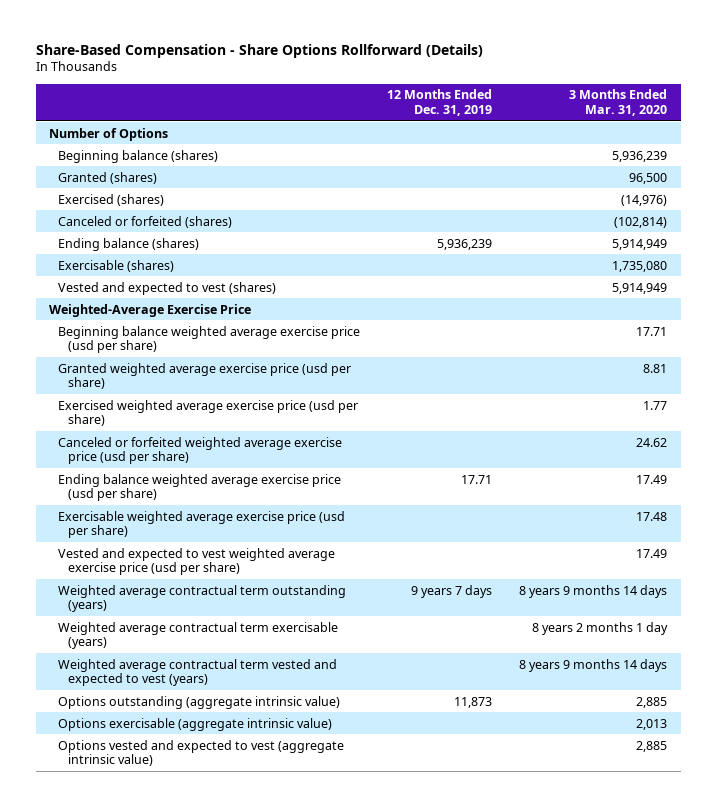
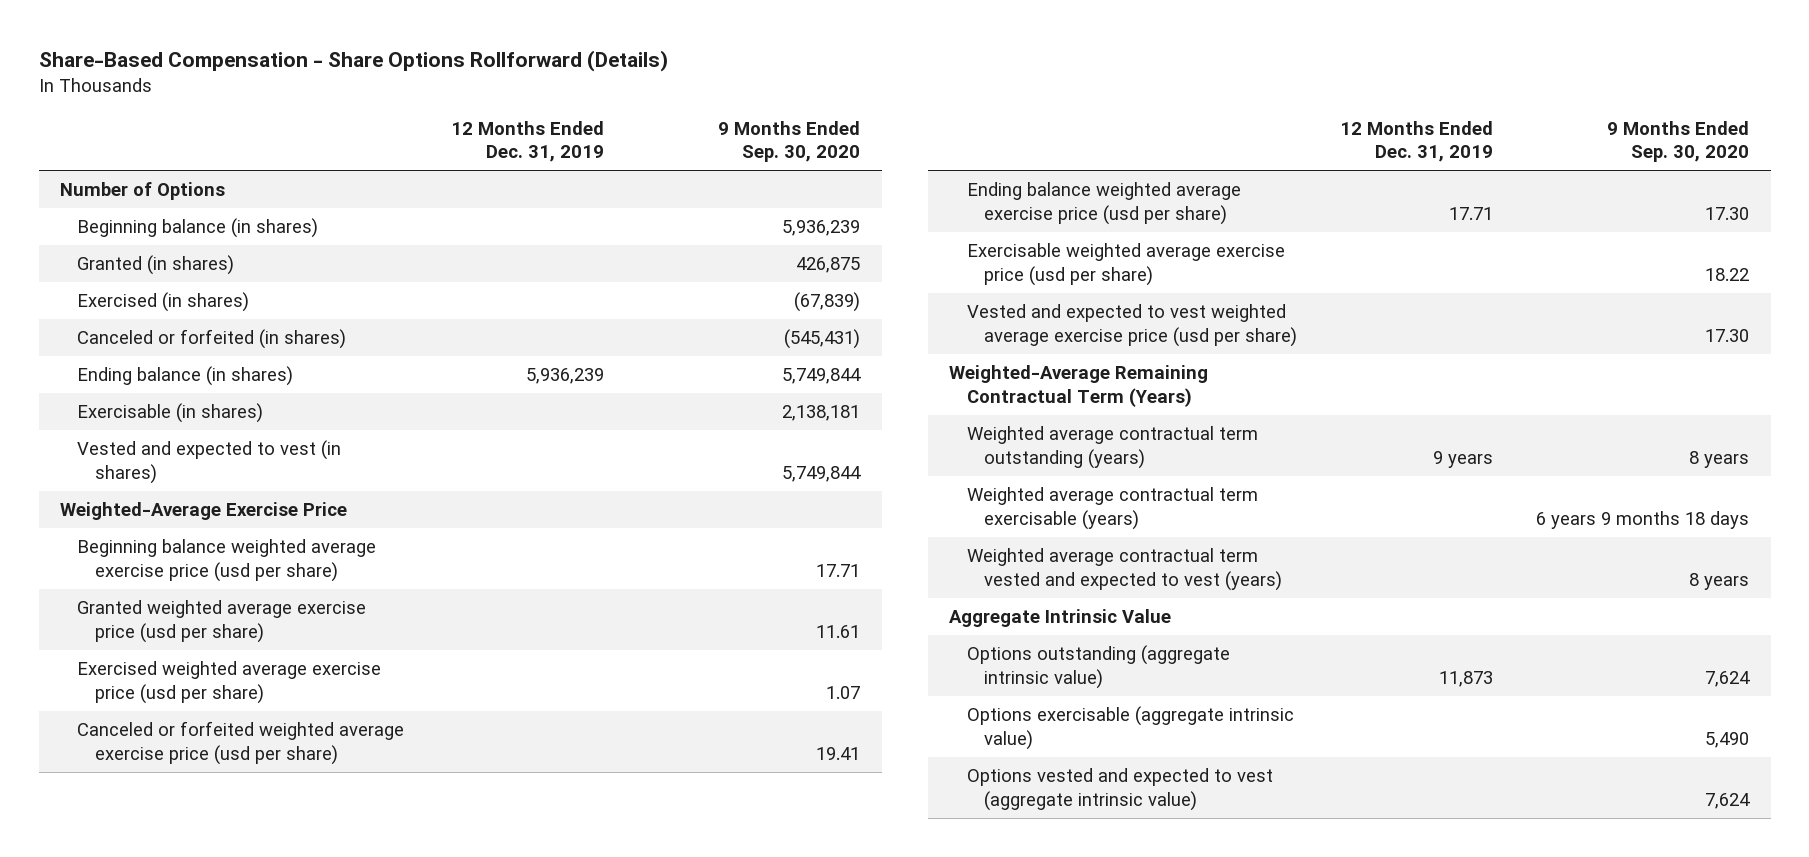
[569,89,668,116] 3 Months Ended Mar. 31, 2020 -> none
none -> [718,120,861,163] 9 Months Ended Sep. 30, 2020
[58,149,219,163] Beginning balance (shares) -> [77,217,319,238] Beginning balance (in shares)
[58,171,158,184] Granted (shares) -> [77,254,235,275] Granted (in shares)
[58,193,165,206] Exercised (shares) -> [77,291,250,312] Exercised (in shares)
[58,215,233,228] Canceled or forfeited (shares) -> [77,328,347,349] Canceled or forfeited (in shares)
[58,237,200,251] Ending balance (shares) -> [77,365,294,386] Ending balance (in shares)
[58,259,175,272] Exercisable (shares) -> [77,402,264,423] Exercisable (in shares)
[58,281,277,295] Vested and expected to vest (shares) -> [77,439,342,484] Vested and expected to vest (in shares)
none -> [949,364,1209,407] Weighted-Average Remaining Contractual Term (Years)
[411,584,493,598] 9 years 7 days -> [1433,450,1494,468] 9 years
none -> [949,608,1172,627] Aggregate Intrinsic Value

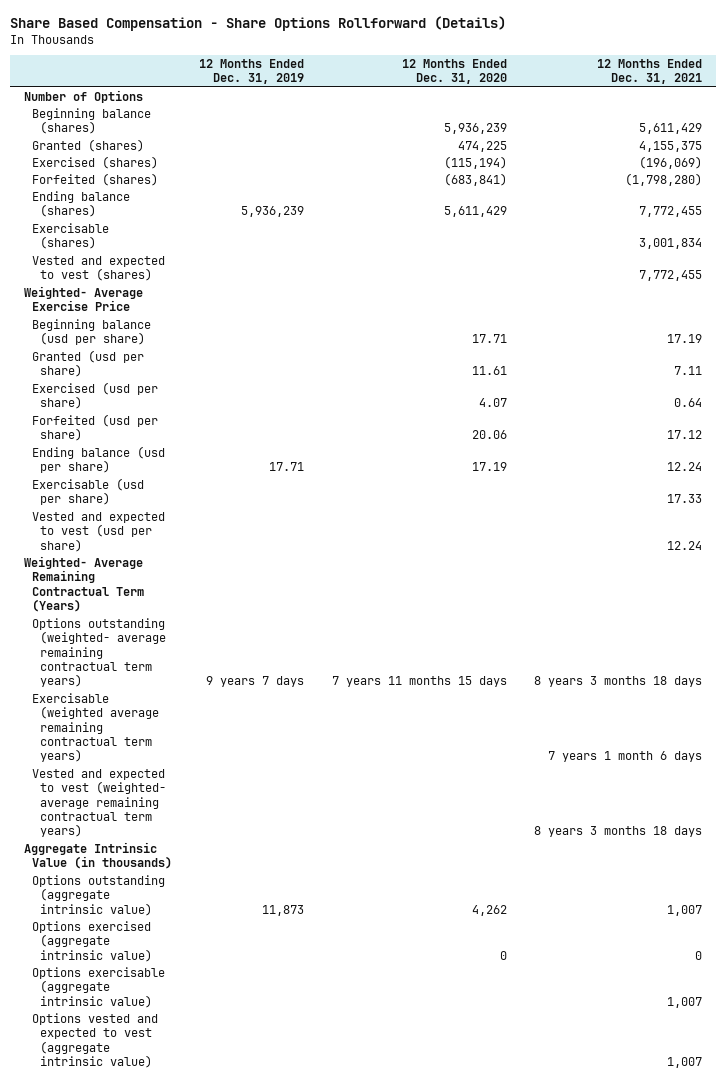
[38,49,668,72] Share-Based Compensation - Share Options Rollforward (Details) -> [10,15,507,31] Share Based Compensation - Share Options Rollforward (Details)
[718,120,861,163] 9 Months Ended Sep. 30, 2020 -> none
none -> [401,59,507,85] 12 Months Ended Dec. 31, 2020
none -> [597,59,703,85] 12 Months Ended Dec. 31, 2021
[77,217,319,238] Beginning balance (in shares) -> [31,107,151,135] Beginning balance (shares)
[77,254,235,275] Granted (in shares) -> [31,138,144,152] Granted (shares)
[77,291,250,312] Exercised (in shares) -> [31,155,158,169] Exercised (shares)
[77,328,347,349] Canceled or forfeited (in shares) -> [31,172,158,186] Forfeited (shares)
[77,365,294,386] Ending balance (in shares) -> [31,190,130,218] Ending balance (shares)
[77,402,264,423] Exercisable (in shares) -> [31,222,109,250] Exercisable (shares)
[77,439,342,484] Vested and expected to vest (in shares) -> [31,255,165,282] Vested and expected to vest (shares)
[60,501,348,520] Weighted-Average Exercise Price -> [23,285,143,312] Weighted- Average Exercise Price
[77,538,377,582] Beginning balance weighted average exercise price (usd per share) -> [31,318,151,346] Beginning balance (usd per share)
[77,599,367,643] Granted weighted average exercise price (usd per share) -> [31,349,144,378] Granted (usd per share)
[77,660,382,704] Exercised weighted average exercise price (usd per share) -> [31,381,158,410] Exercised (usd per share)
[77,720,405,765] Canceled or forfeited weighted average exercise price (usd per share) -> [31,413,158,442] Forfeited (usd per share)
[966,181,1241,225] Ending balance weighted average exercise price (usd per share) -> [31,445,165,474] Ending balance (usd per share)
[966,242,1285,286] Exercisable weighted average exercise price (usd per share) -> [31,477,144,506] Exercisable (usd per share)
[966,303,1297,347] Vested and expected to vest weighted average exercise price (usd per share) -> [31,511,165,552] Vested and expected to vest (usd per share)
[949,364,1209,407] Weighted-Average Remaining Contractual Term (Years) -> [23,555,144,613] Weighted- Average Remaining Contractual Term (Years)
[966,425,1258,469] Weighted average contractual term outstanding (years) -> [31,617,166,688] Options outstanding (weighted- average remaining contractual term years)
[1433,450,1494,468] 9 years -> [206,676,305,688] 9 years 7 days
[966,486,1258,530] Weighted average contractual term exercisable (years) -> [31,692,159,763] Exercisable (weighted average remaining contractual term years)
[966,547,1282,591] Weighted average contractual term vested and expected to vest (years) -> [31,768,166,838] Vested and expected to vest (weighted- average remaining contractual term years)
[949,608,1172,627] Aggregate Intrinsic Value -> [23,841,172,870] Aggregate Intrinsic Value (in thousands)
none -> [31,920,152,962] Options exercised (aggregate intrinsic value)

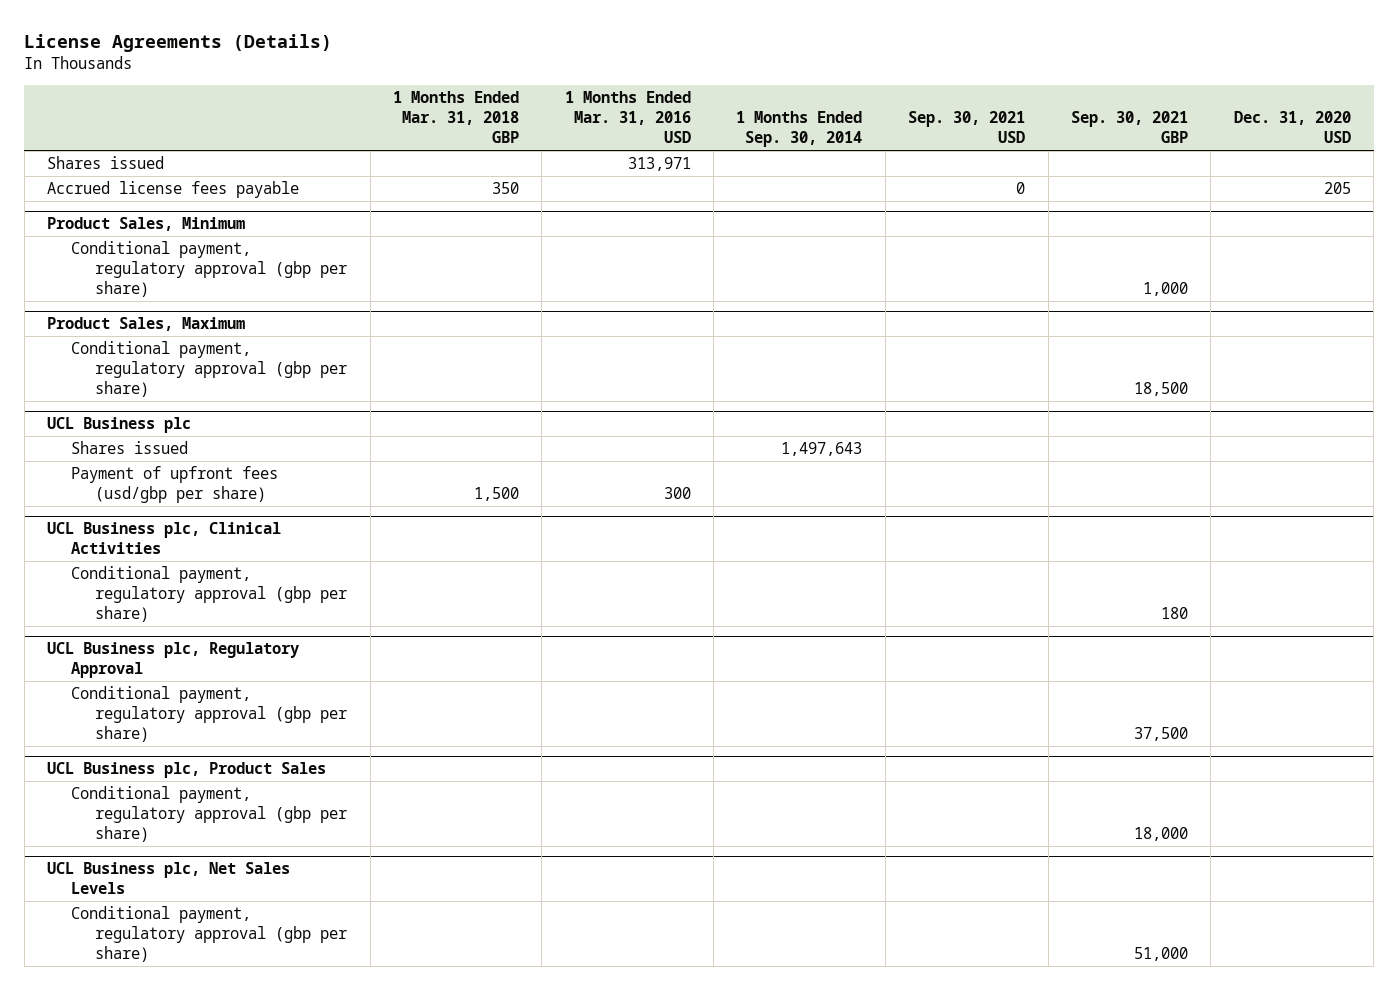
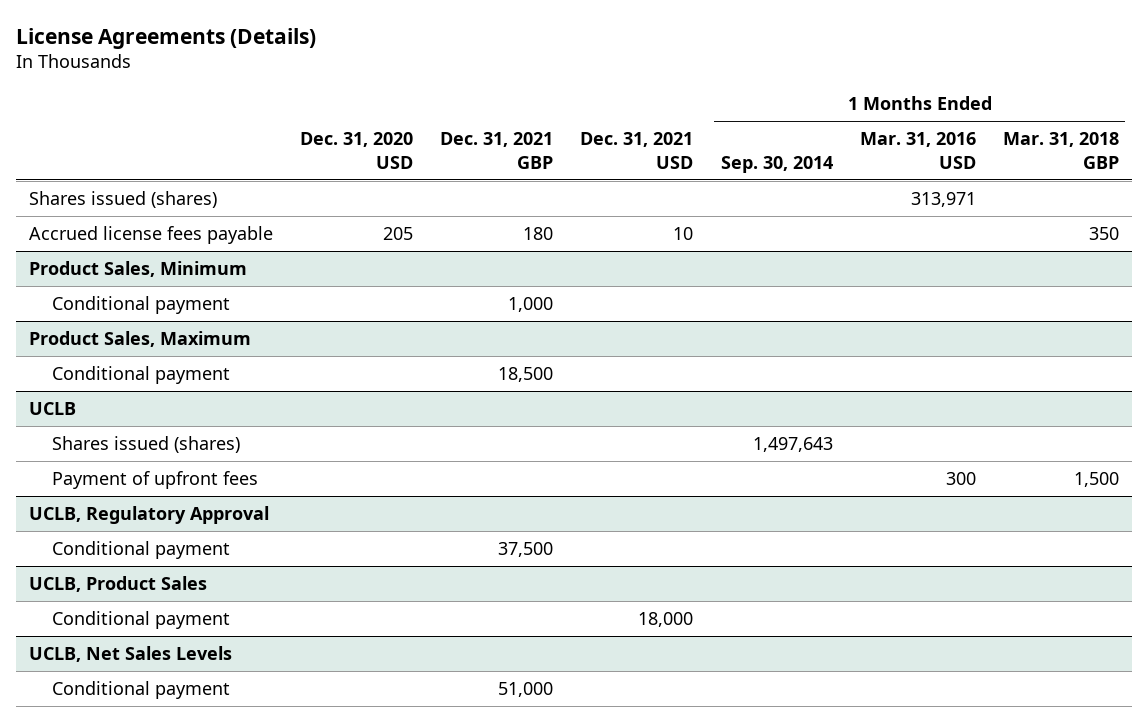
[908,111,1026,144] Sep. 30, 2021 USD -> none
[1070,111,1188,144] Sep. 30, 2021 GBP -> none
none -> [440,132,554,169] Dec. 31, 2021 GBP
none -> [580,132,694,169] Dec. 31, 2021 USD
[46,156,164,170] Shares issued -> [29,191,218,209] Shares issued (shares)
[71,241,348,298] Conditional payment, regulatory approval (gbp per share) -> [52,296,231,315] Conditional payment
[46,522,281,555] UCL Business plc, Clinical Activities -> none
[71,566,348,623] Conditional payment, regulatory approval (gbp per share) -> none
[46,642,299,679] UCL Business plc, Regulatory Approval -> none
[71,686,348,743] Conditional payment, regulatory approval (gbp per share) -> none
[46,762,326,779] UCL Business plc, Product Sales -> none
[71,786,348,843] Conditional payment, regulatory approval (gbp per share) -> none
[46,862,290,895] UCL Business plc, Net Sales Levels -> none
[71,906,348,963] Conditional payment, regulatory approval (gbp per share) -> none
[71,341,348,398] Conditional payment, regulatory approval (gbp per share) -> [52,366,231,385] Conditional payment
[46,417,191,434] UCL Business plc -> [29,402,77,416] UCLB
[71,441,189,455] Shares issued -> [52,436,241,454] Shares issued (shares)
[71,466,279,504] Payment of upfront fees (usd/gbp per share) -> [52,471,259,490] Payment of upfront fees
none -> [29,506,270,525] UCLB, Regulatory Approval
none -> [52,541,231,560] Conditional payment
none -> [29,576,208,593] UCLB, Product Sales
none -> [52,611,231,630] Conditional payment
none -> [29,646,233,663] UCLB, Net Sales Levels
none -> [52,681,231,700] Conditional payment

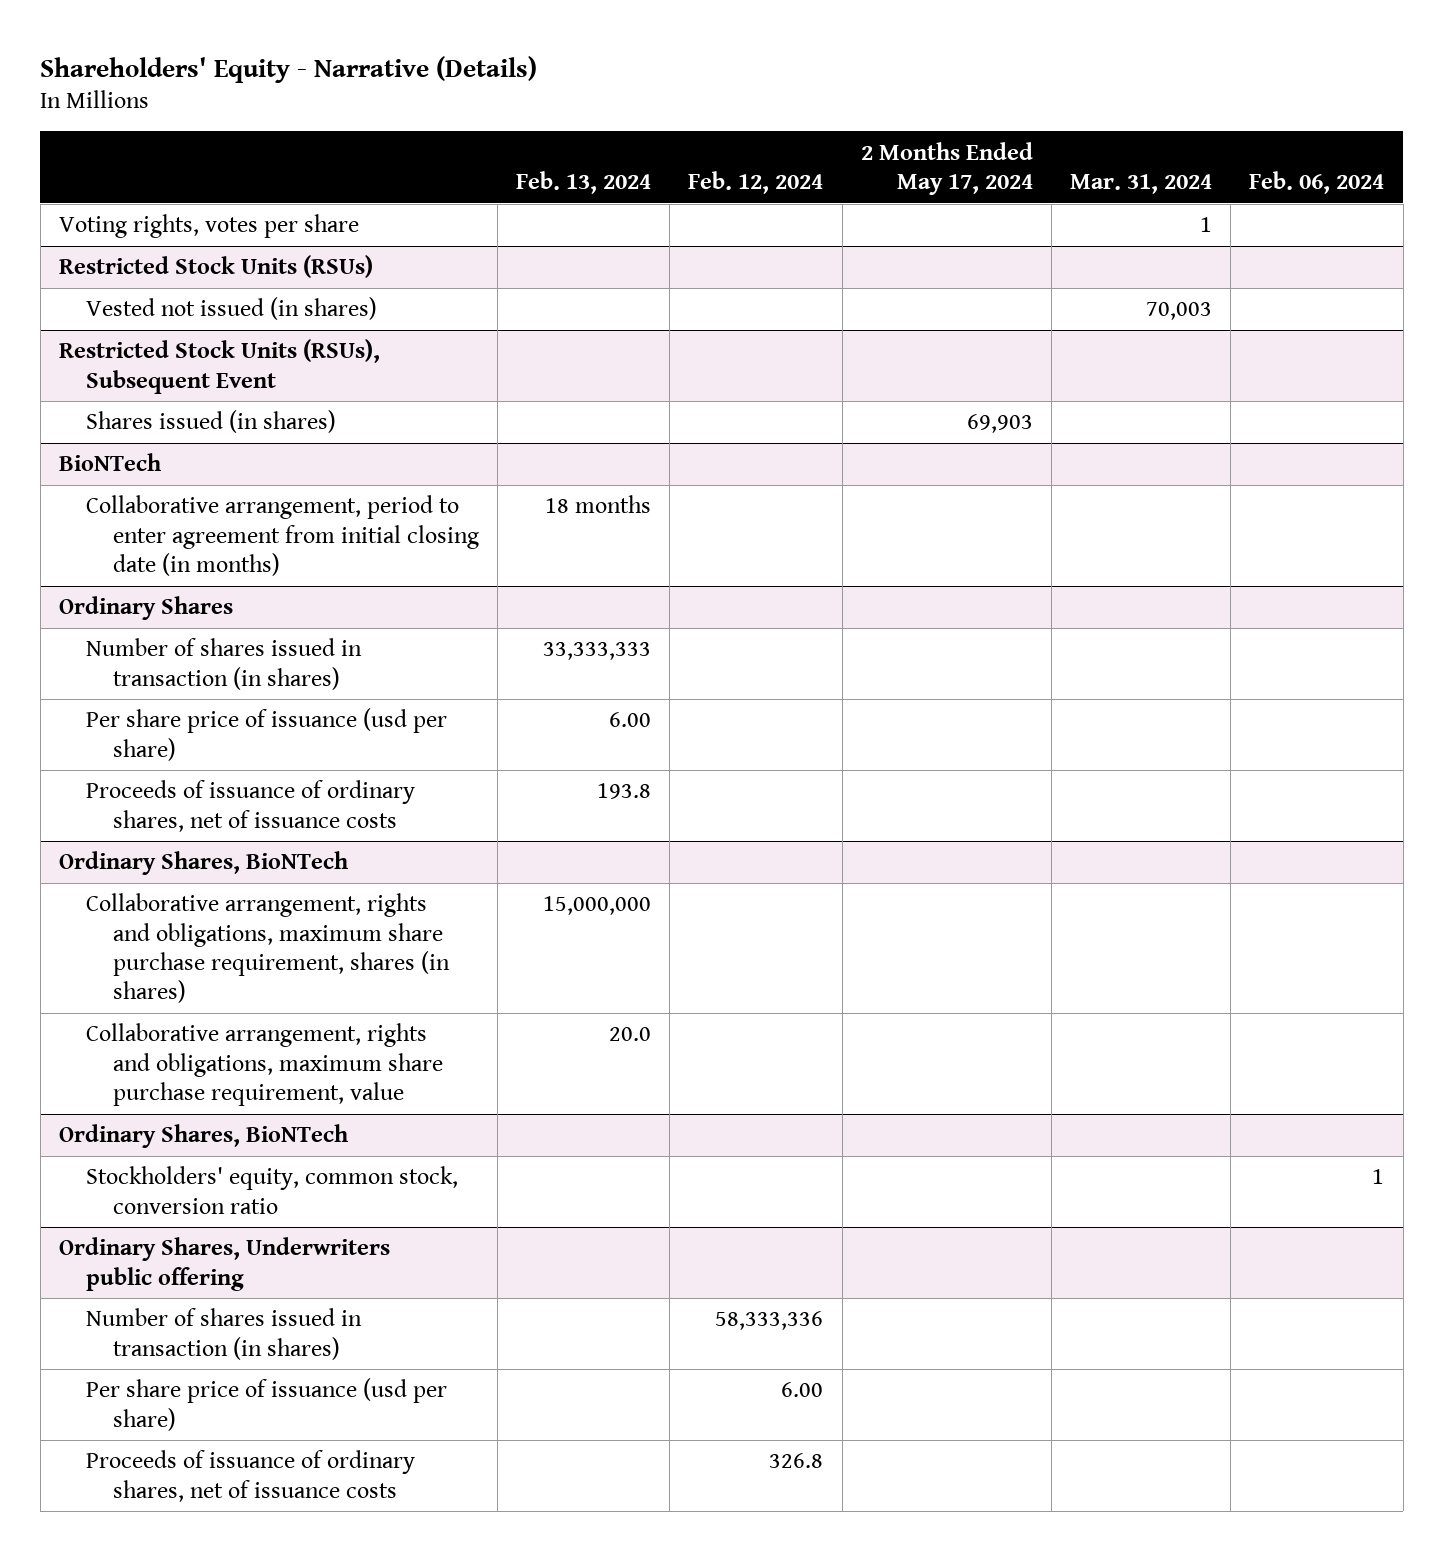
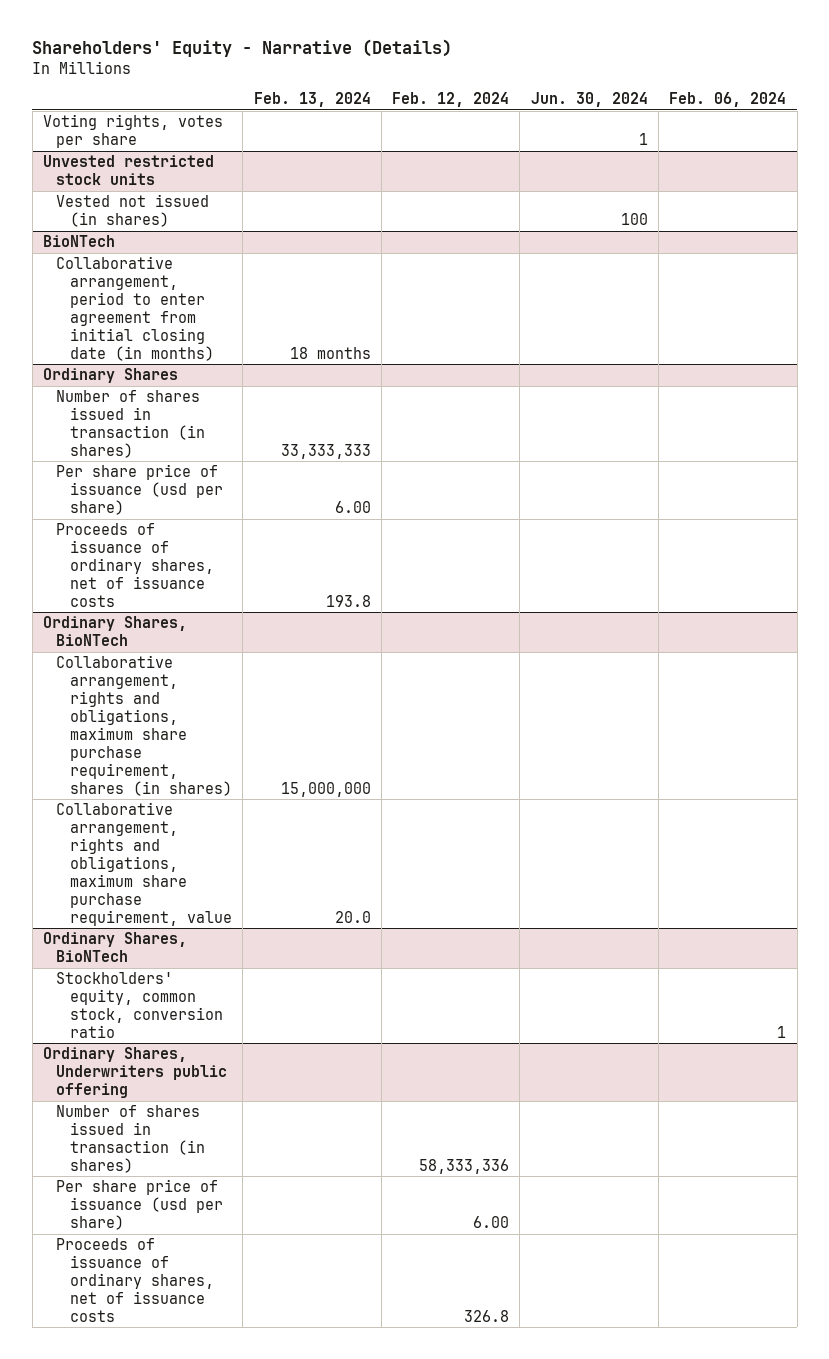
[860,141,1033,195] 2 Months Ended May 17, 2024 -> none
[1070,173,1213,194] Mar. 31, 2024 -> none
none -> [530,92,648,108] Jun. 30, 2024
[59,255,374,279] Restricted Stock Units (RSUs) -> [42,155,214,186] Unvested restricted stock units
[59,339,381,394] Restricted Stock Units (RSUs), Subsequent Event -> none
[85,410,336,434] Shares issued (in shares) -> none

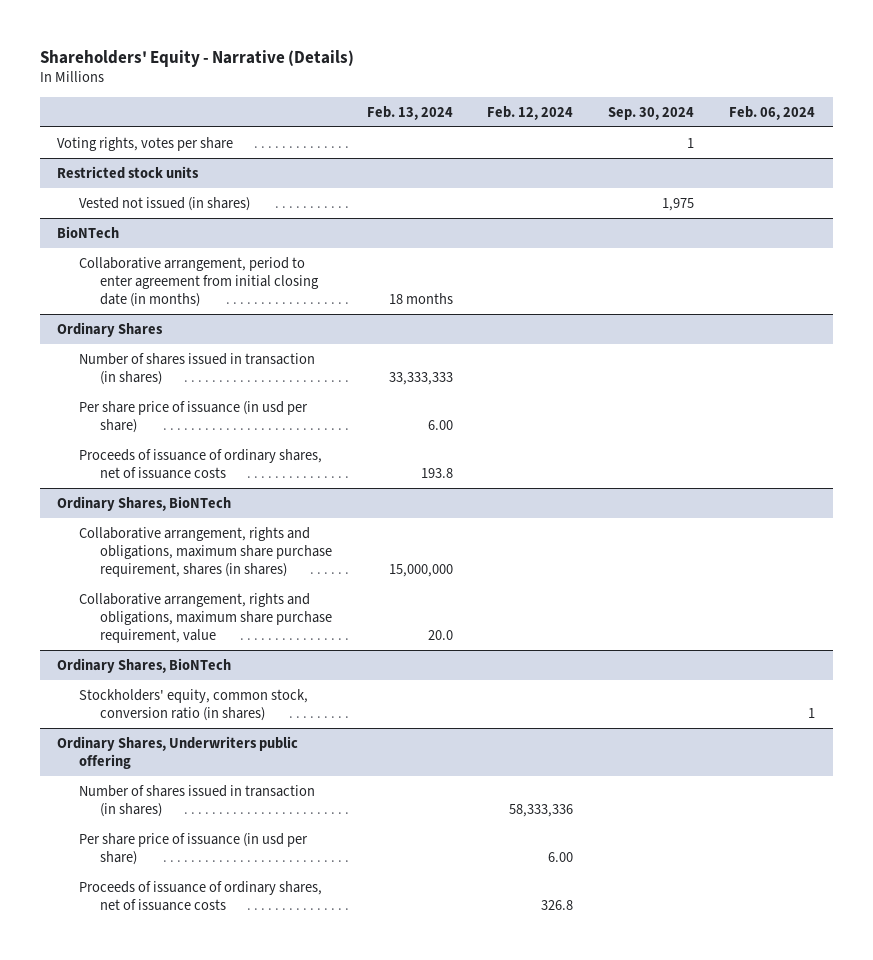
[530,92,648,108] Jun. 30, 2024 -> none
none -> [608,106,695,120] Sep. 30, 2024
[42,155,214,186] Unvested restricted stock units -> [57,165,200,179] Restricted stock units
[56,464,223,515] Per share price of issuance (usd per share) -> [78,400,308,434] Per share price of issuance (in usd per share)
[56,972,223,1038] Stockholders' equity, common stock, conversion ratio -> [78,688,308,722] Stockholders' equity, common stock, conversion ratio (in shares)
[56,1179,223,1230] Per share price of issuance (usd per share) -> [78,832,308,866] Per share price of issuance (in usd per share)

